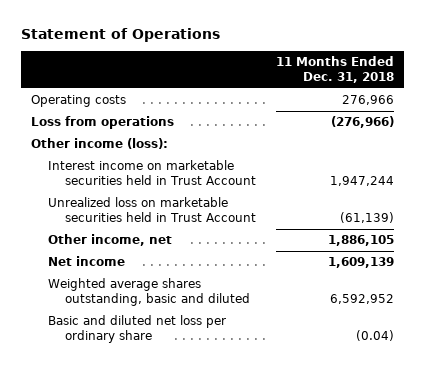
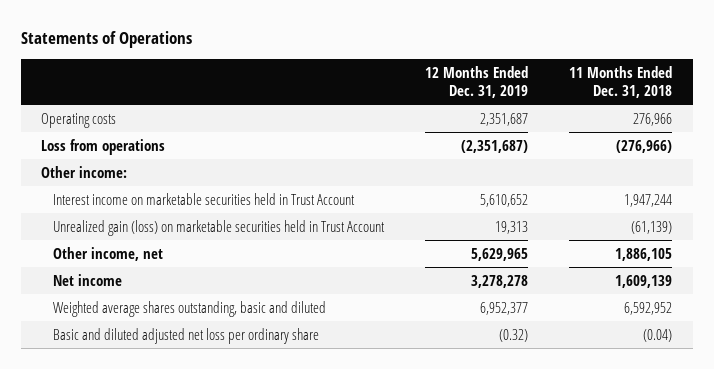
[21,28,221,43] Statement of Operations -> [20,31,192,49] Statements of Operations
none -> [425,65,529,99] 12 Months Ended Dec. 31, 2019
[31,138,169,150] Other income (loss): -> [41,165,128,178] Other income:
[48,197,256,223] Unrealized loss on marketable securities held in Trust Account -> [53,219,386,236] Unrealized gain (loss) on marketable securities held in Trust Account
[48,315,227,344] Basic and diluted net loss per ordinary share -> [53,327,320,344] Basic and diluted adjusted net loss per ordinary share

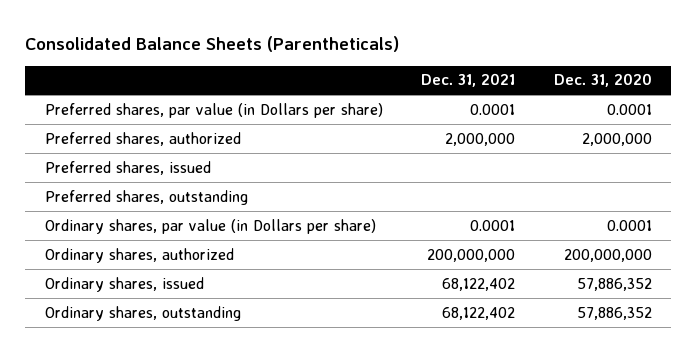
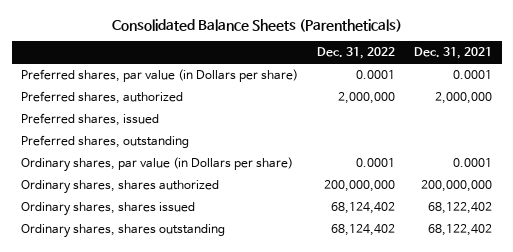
[553,73,652,88] Dec. 31, 2020 -> none
none -> [317,47,396,60] Dec. 31, 2022
[44,247,234,263] Ordinary shares, authorized -> [21,180,220,195] Ordinary shares, shares authorized
[44,276,204,292] Ordinary shares, issued -> [21,202,196,217] Ordinary shares, shares issued
[44,305,241,321] Ordinary shares, outstanding -> [21,224,226,239] Ordinary shares, shares outstanding

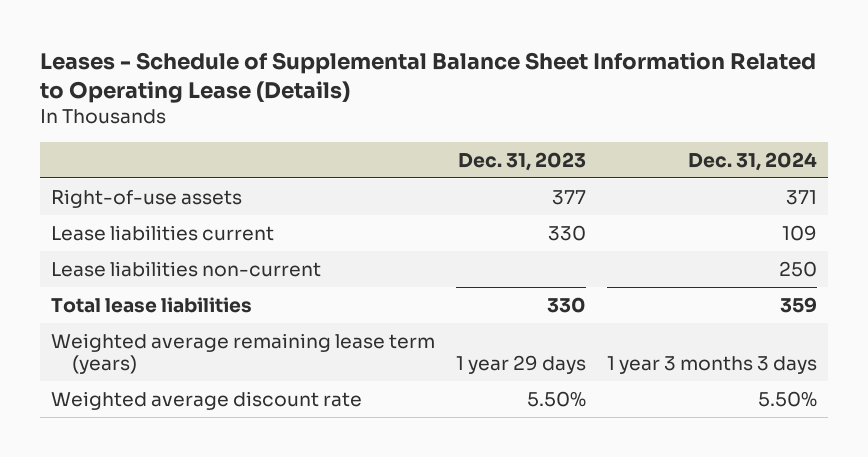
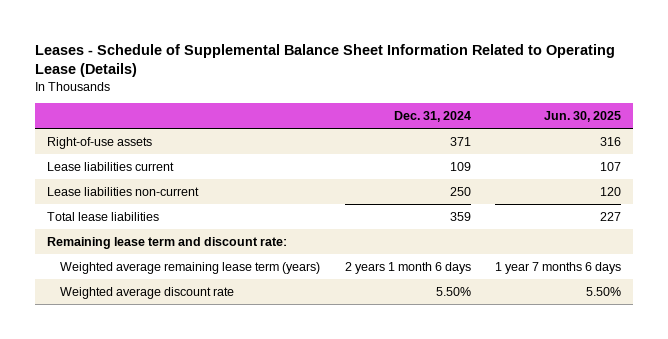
[458,151,587,171] Dec. 31, 2023 -> none
none -> [543,111,621,123] Jun. 30, 2025
none -> [47,236,288,249] Remaining lease term and discount rate:
[607,356,818,375] 1 year 3 months 3 days -> [344,261,471,274] 2 years 1 month 6 days

